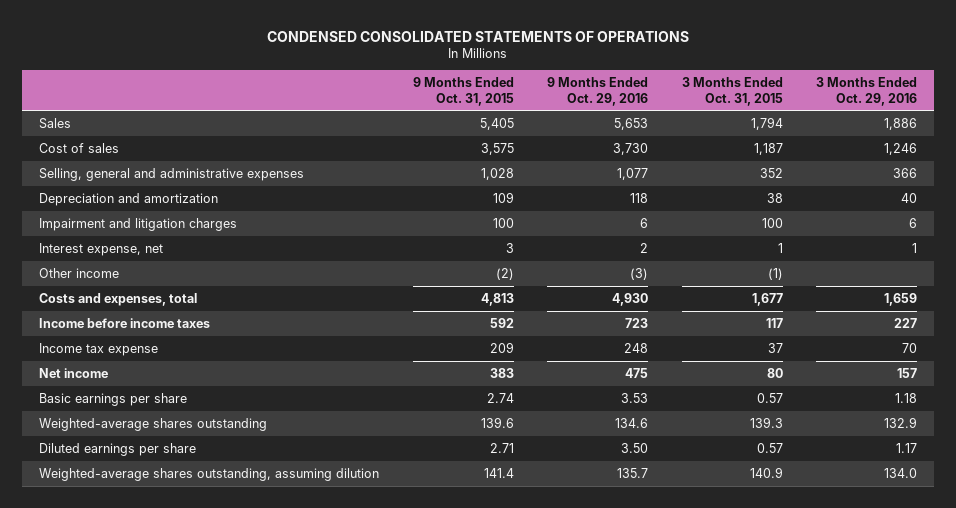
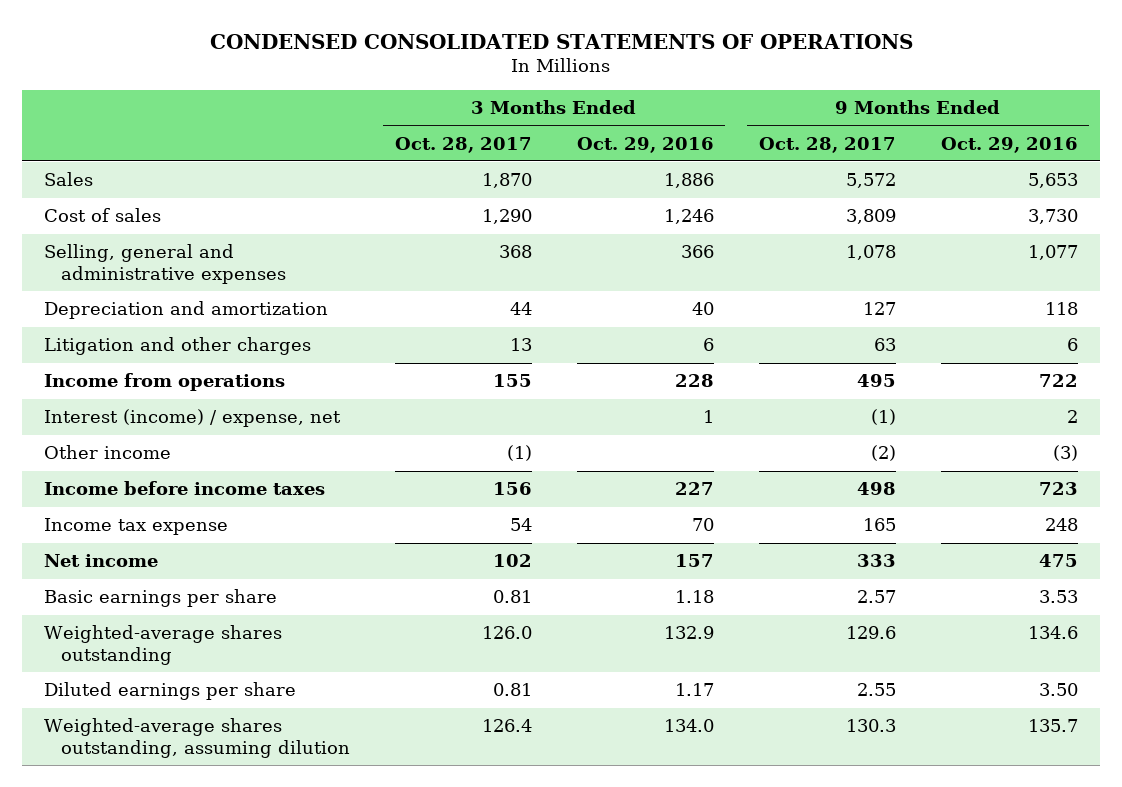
[412,77,514,106] 9 Months Ended Oct. 31, 2015 -> none
[681,77,783,106] 3 Months Ended Oct. 31, 2015 -> none
none -> [394,136,532,153] Oct. 28, 2017
none -> [758,136,896,153] Oct. 28, 2017
[39,217,238,231] Impairment and litigation charges -> [44,337,312,356] Litigation and other charges
none -> [44,373,286,392] Income from operations
[39,242,164,256] Interest expense, net -> [44,409,342,428] Interest (income) / expense, net
[39,292,198,306] Costs and expenses, total -> none

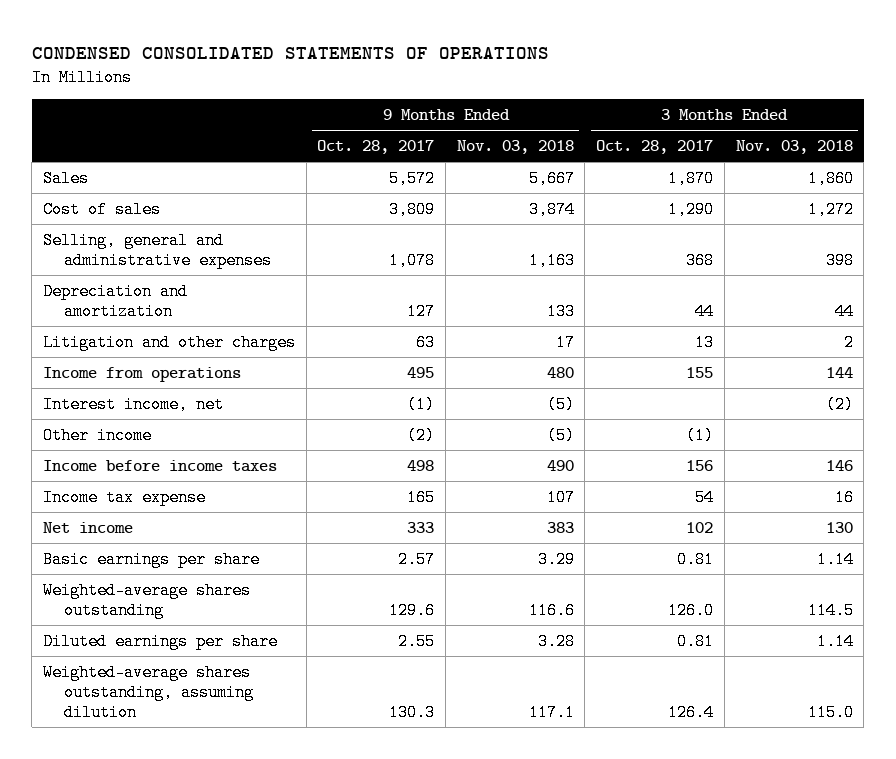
[576,136,714,153] Oct. 29, 2016 -> none
[940,136,1078,153] Oct. 29, 2016 -> none
none -> [456,140,574,155] Nov. 03, 2018
none -> [735,140,853,155] Nov. 03, 2018
[44,409,342,428] Interest (income) / expense, net -> [42,395,224,413] Interest income, net

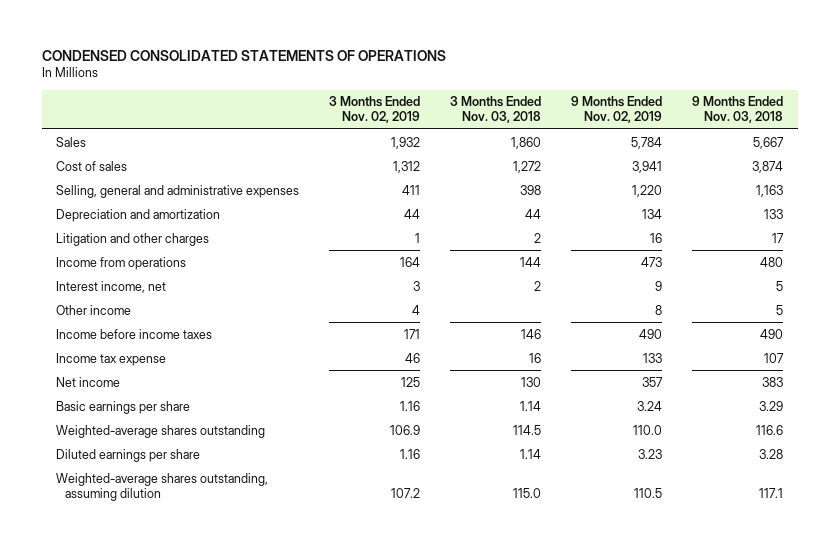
[317,140,435,155] Oct. 28, 2017 -> none
[596,140,714,155] Oct. 28, 2017 -> none
none -> [329,96,421,124] 3 Months Ended Nov. 02, 2019
none -> [570,96,662,124] 9 Months Ended Nov. 02, 2019
[546,395,575,413] (5) -> [775,280,783,291] 5
[825,395,854,413] (2) -> [534,280,542,291] 2
[546,426,575,444] (5) -> [775,304,783,315] 5

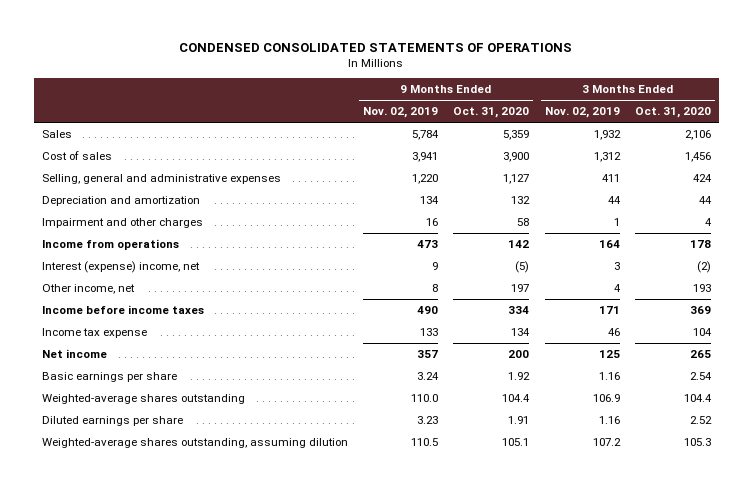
[450,96,542,124] 3 Months Ended Nov. 03, 2018 -> none
[691,96,783,124] 9 Months Ended Nov. 03, 2018 -> none
none -> [453,107,530,119] Oct. 31, 2020
none -> [634,107,711,119] Oct. 31, 2020
[56,232,210,246] Litigation and other charges -> [41,217,203,228] Impairment and other charges
[56,280,167,293] Interest income, net -> [41,260,200,273] Interest (expense) income, net
[56,304,132,315] Other income -> [41,283,135,294] Other income, net

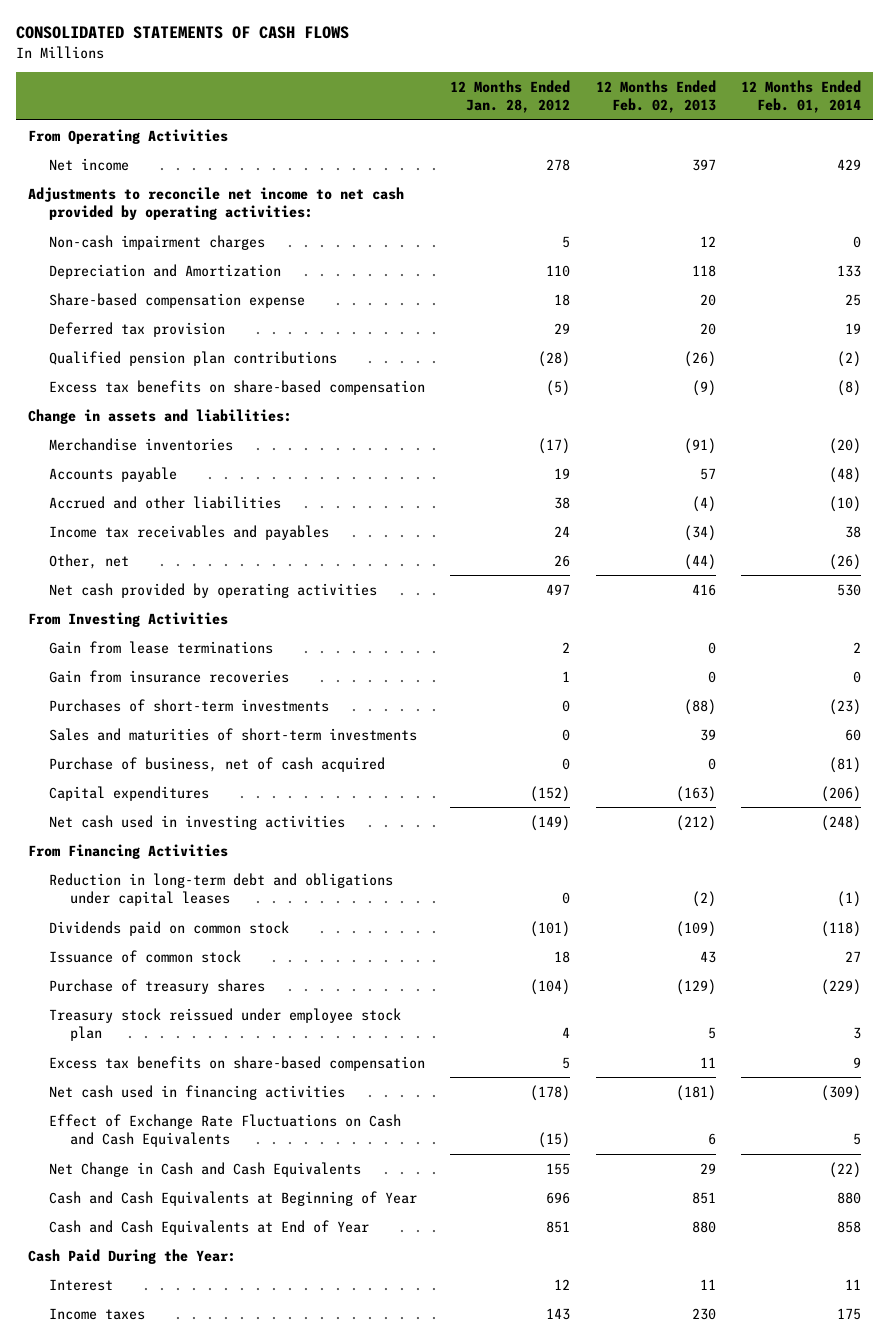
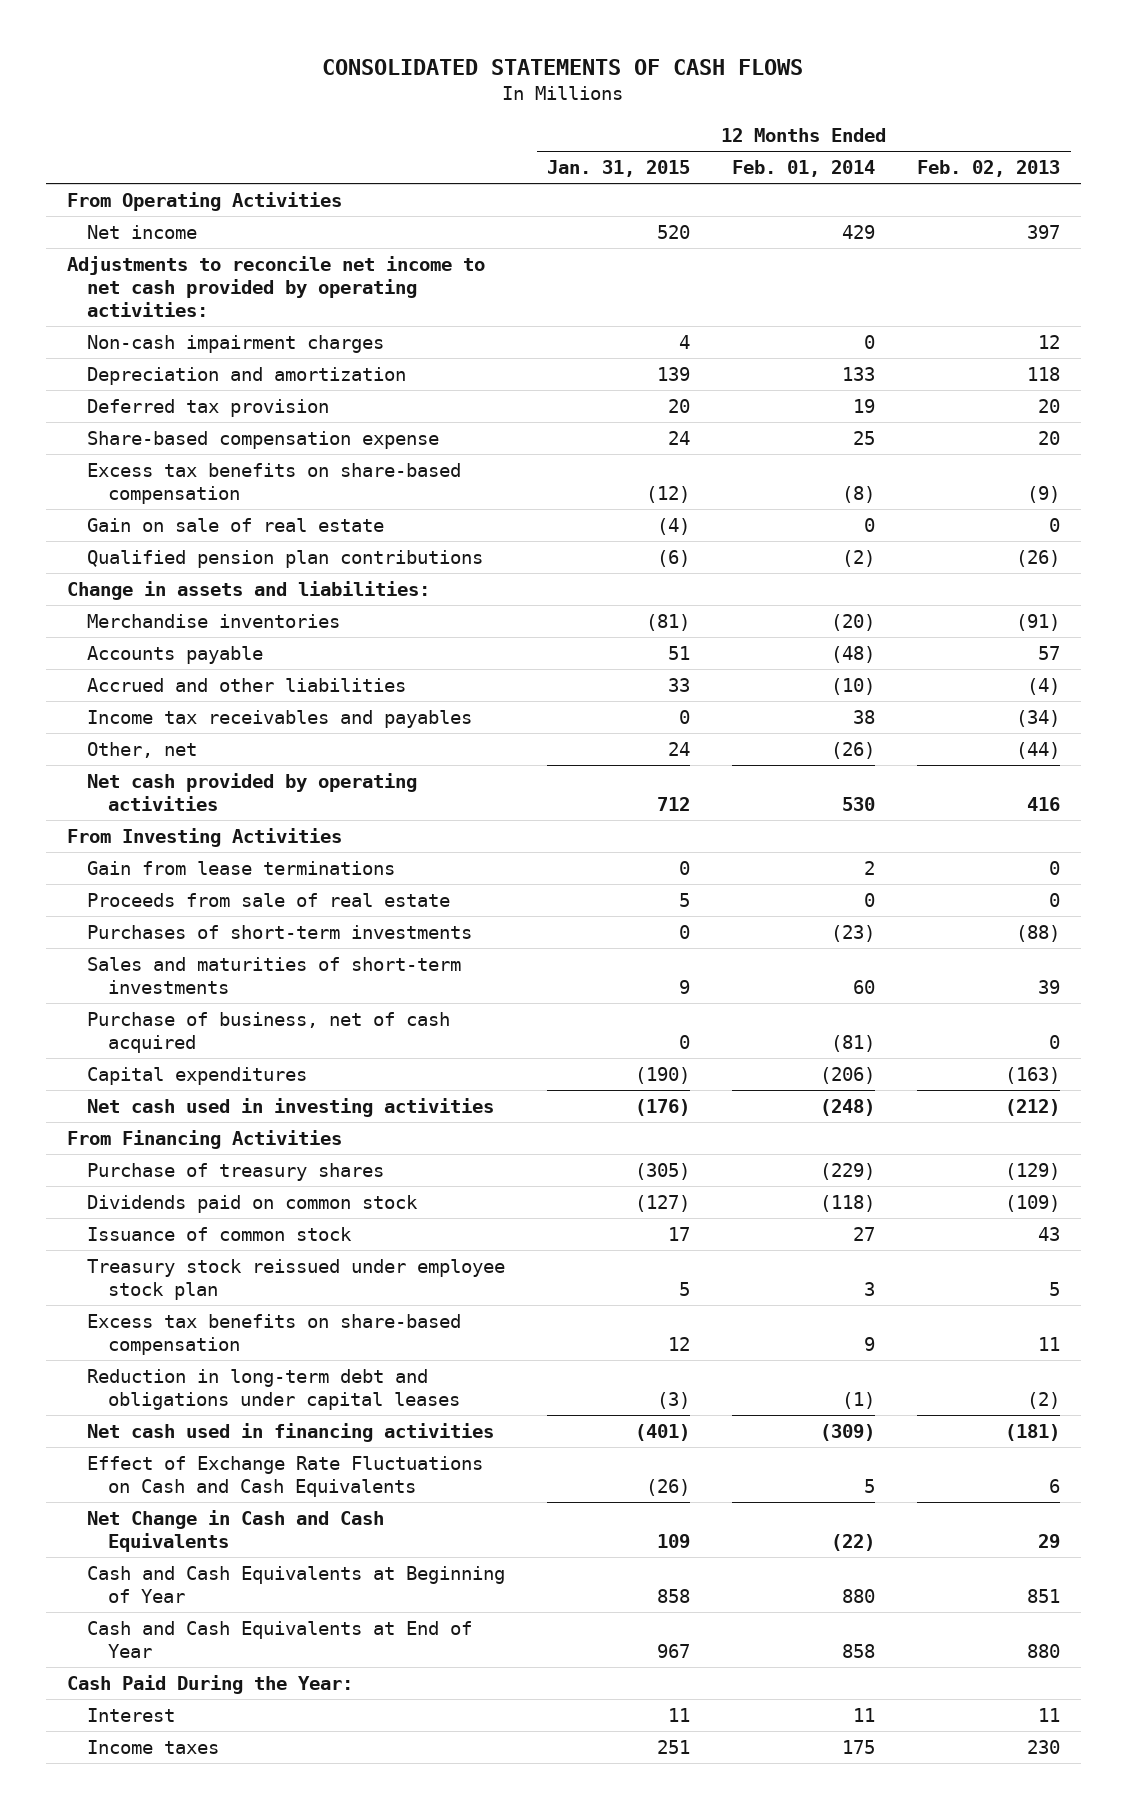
[450,79,571,113] 12 Months Ended Jan. 28, 2012 -> none
none -> [547,159,691,177] Jan. 31, 2015
[48,263,281,279] Depreciation and Amortization -> [87,366,407,385] Depreciation and amortization
[48,292,305,308] Share-based compensation expense -> [87,430,440,449] Share-based compensation expense
none -> [87,517,385,532] Gain on sale of real estate
[48,350,337,366] Qualified pension plan contributions -> [87,549,484,568] Qualified pension plan contributions
[48,669,289,683] Gain from insurance recoveries -> none
none -> [87,892,451,907] Proceeds from sale of real estate
[48,978,265,994] Purchase of treasury shares -> [87,1162,385,1181] Purchase of treasury shares
[48,872,393,906] Reduction in long-term debt and obligations under capital leases -> [87,1368,461,1410] Reduction in long-term debt and obligations under capital leases

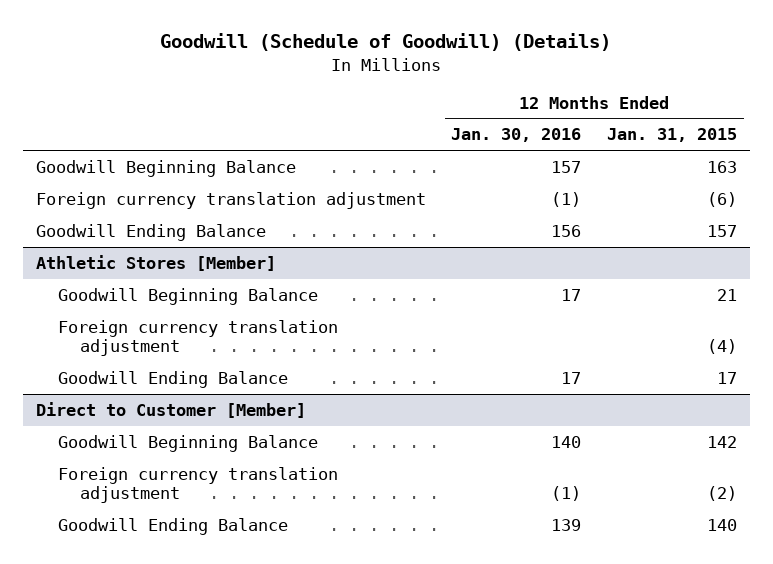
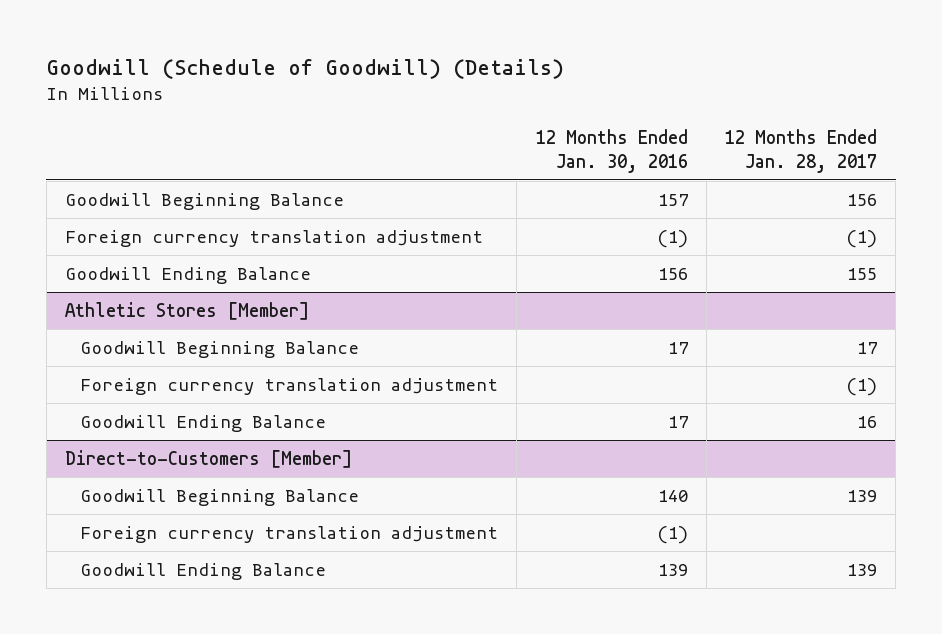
[607,128,738,143] Jan. 31, 2015 -> none
none -> [724,128,877,173] 12 Months Ended Jan. 28, 2017
[35,401,306,418] Direct to Customer [Member] -> [64,449,352,468] Direct-to-Customers [Member]

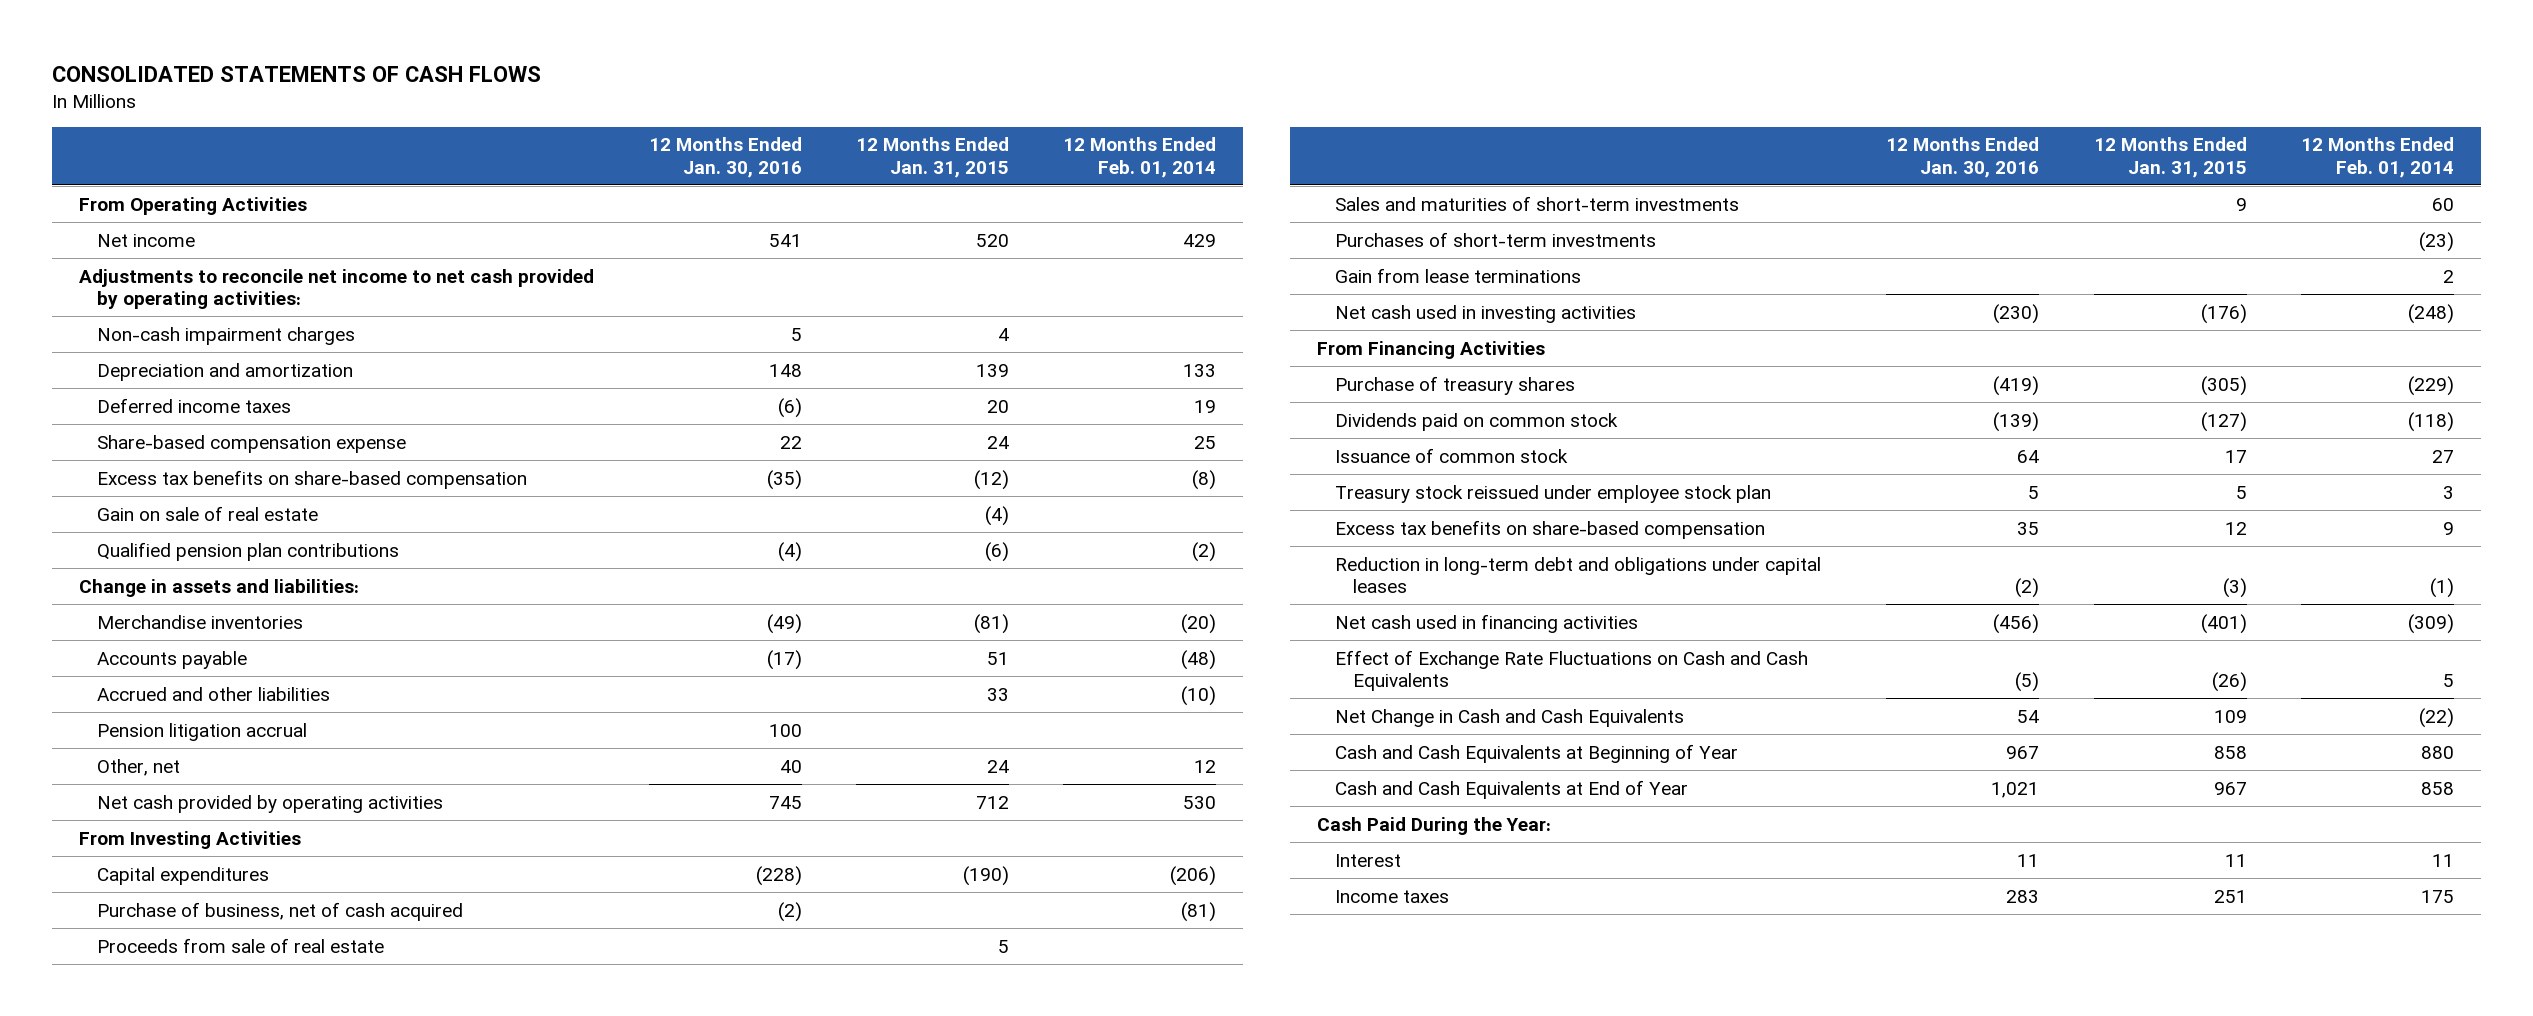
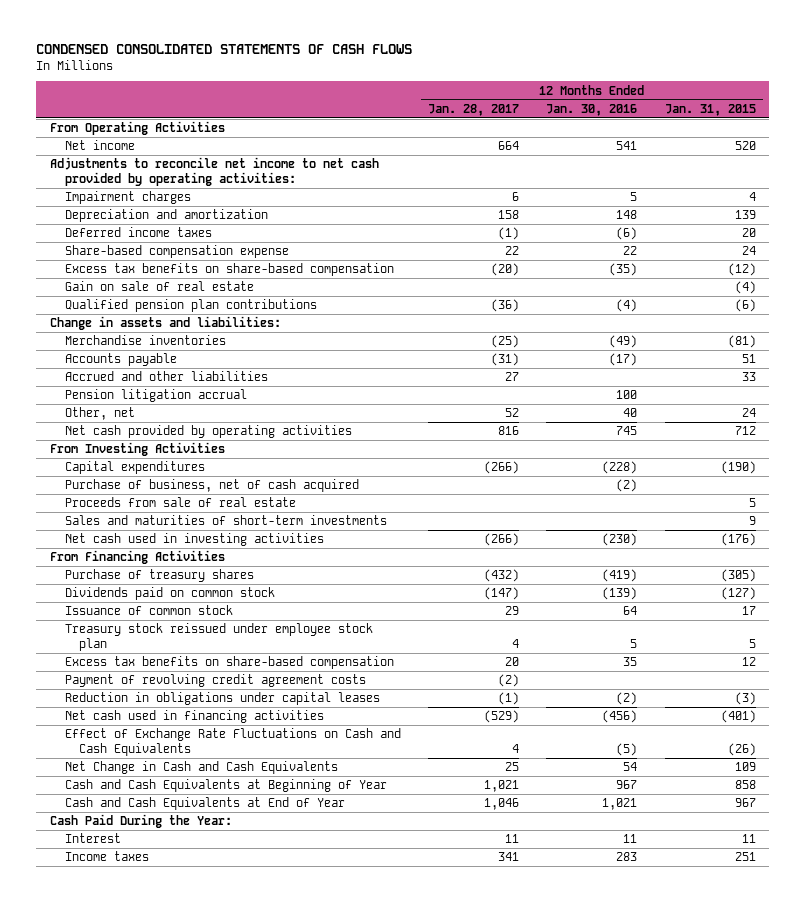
[52,65,542,82] CONSOLIDATED STATEMENTS OF CASH FLOWS -> [36,44,413,55] CONDENSED CONSOLIDATED STATEMENTS OF CASH FLOWS
[1062,137,1216,178] 12 Months Ended Feb. 01, 2014 -> none
none -> [428,103,520,116] Jan. 28, 2017
[97,326,356,345] Non-cash impairment charges -> [64,191,191,205] Impairment charges
[1335,231,1657,247] Purchases of short-term investments -> none
[1335,267,1582,283] Gain from lease terminations -> none
none -> [64,674,366,688] Payment of revolving credit agreement costs
[1335,556,1822,594] Reduction in long-term debt and obligations under capital leases -> [64,692,380,706] Reduction in obligations under capital leases

